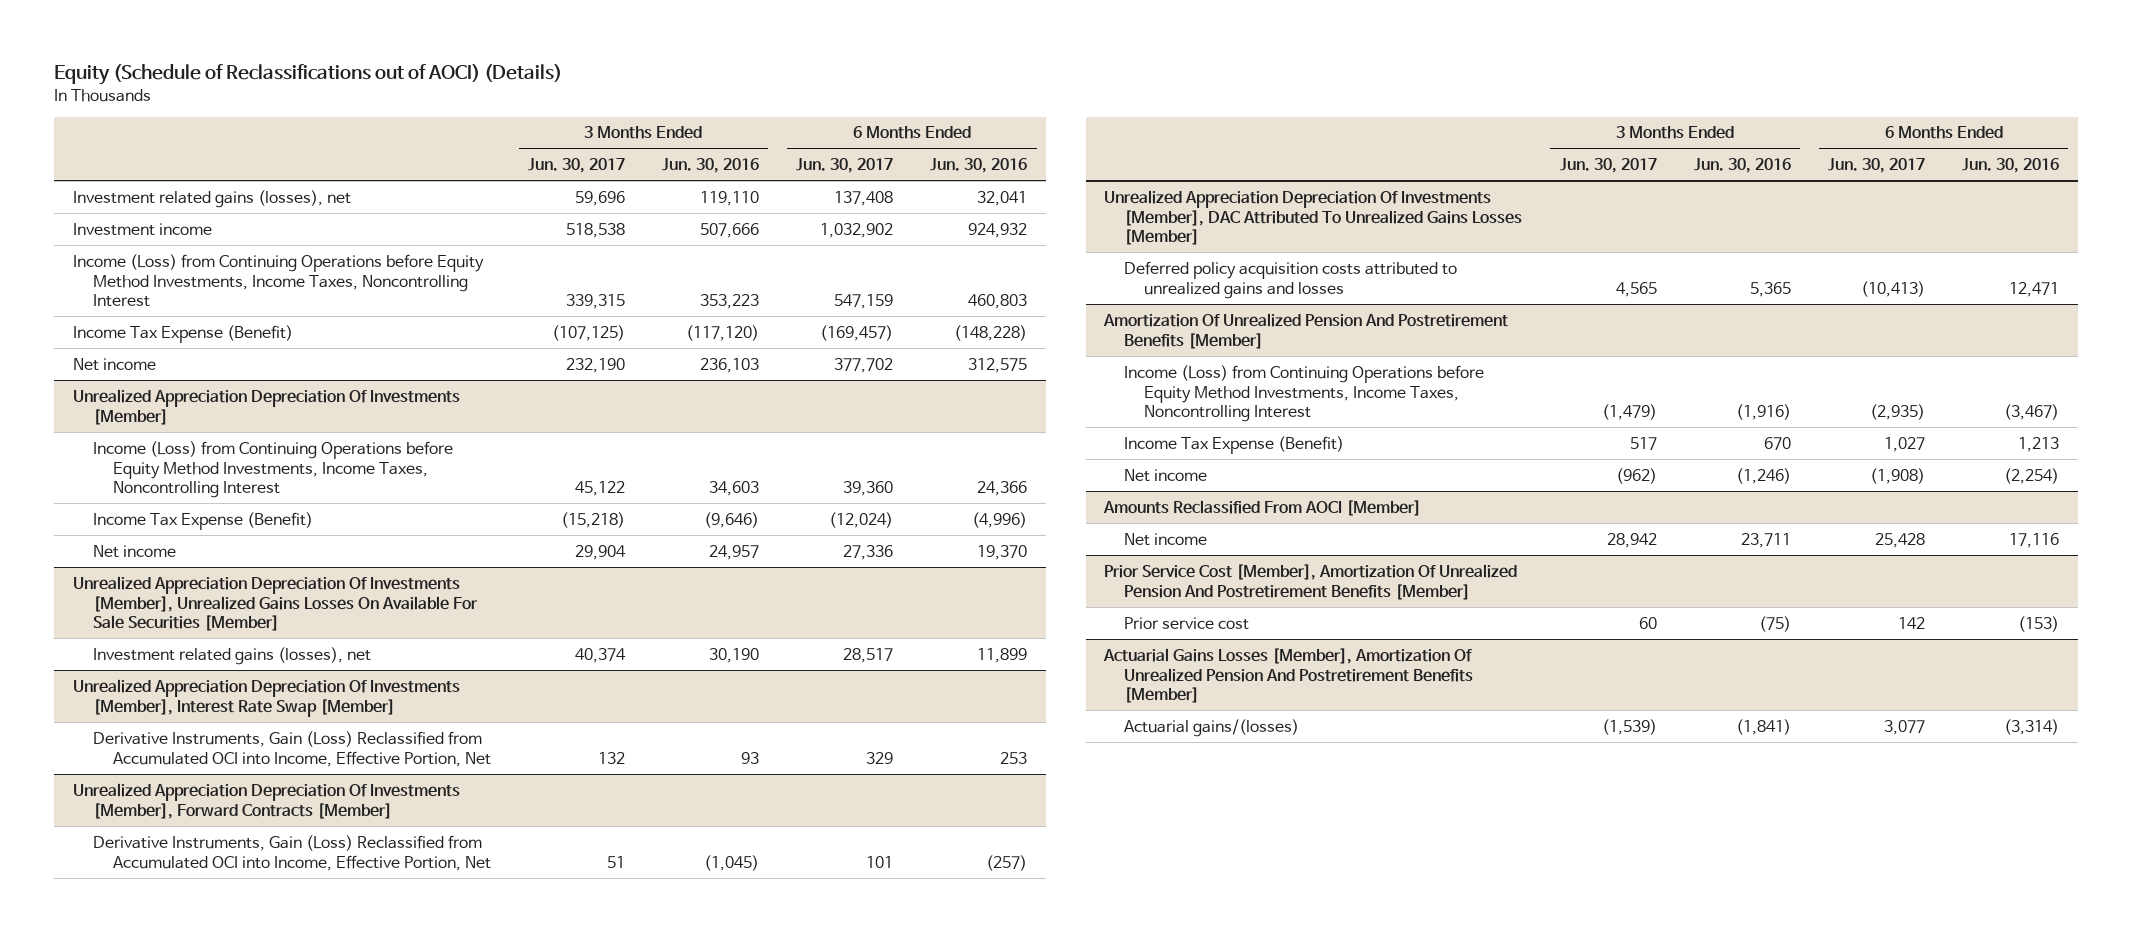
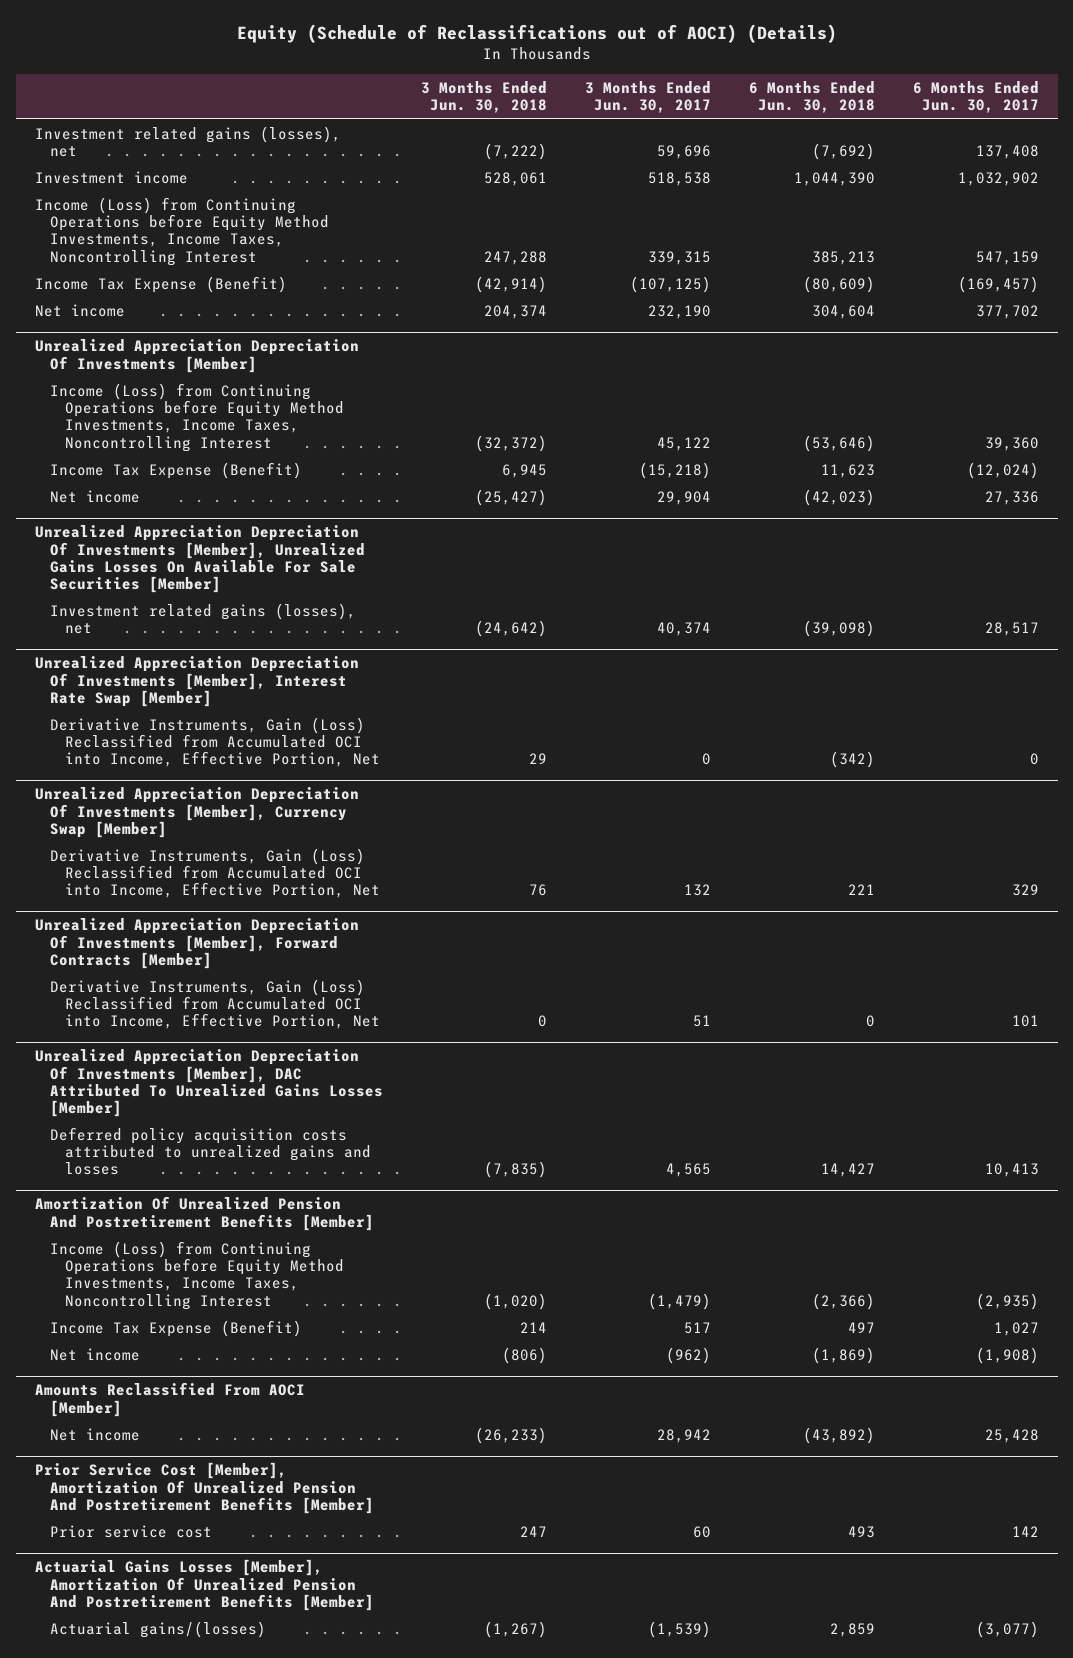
[661,157,759,173] Jun. 30, 2016 -> none
[930,157,1028,173] Jun. 30, 2016 -> none
none -> [420,81,547,114] 3 Months Ended Jun. 30, 2018
none -> [748,81,875,114] 6 Months Ended Jun. 30, 2018
none -> [49,716,380,768] Derivative Instruments, Gain (Loss) Reclassified from Accumulated OCI into Income, Effective Portion, Net
none -> [34,787,359,838] Unrealized Appreciation Depreciation Of Investments [Member], Currency Swap [Member]
[1860,280,1925,297] (10,413) -> [984,1163,1039,1178] 10,413
[1883,719,1925,735] 3,077 -> [975,1620,1039,1638] (3,077)

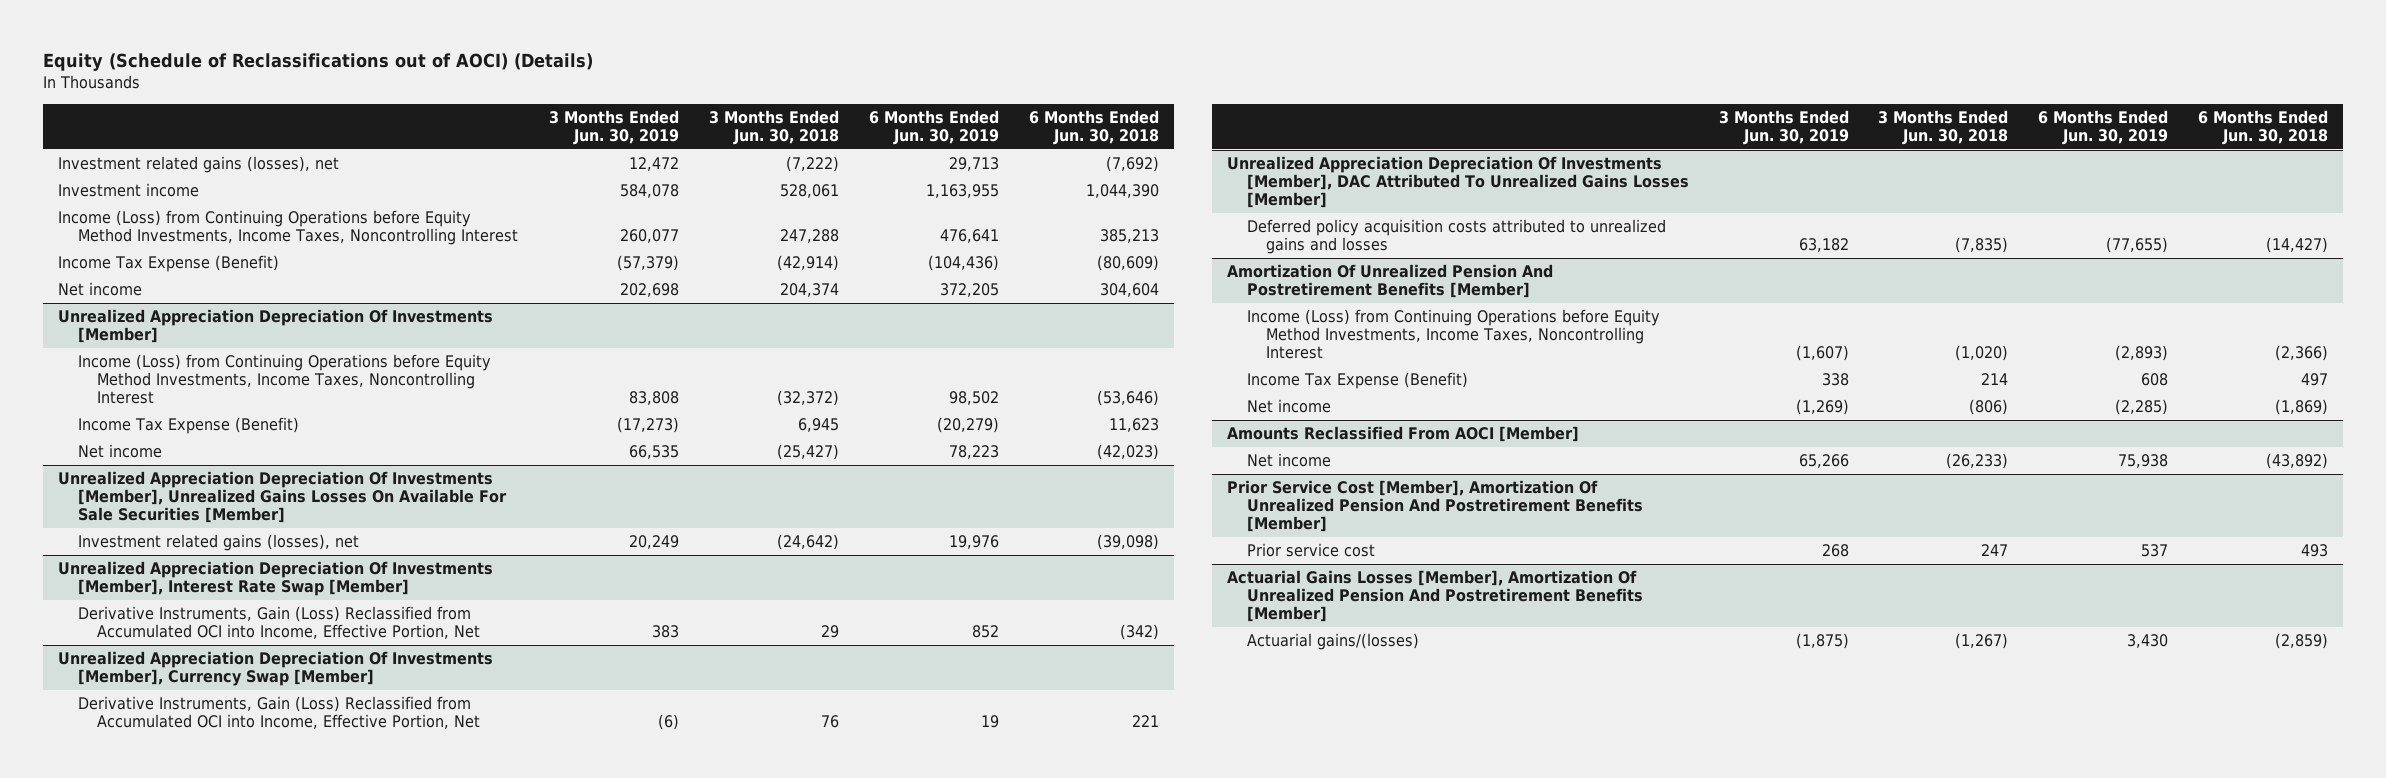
[584,81,711,114] 3 Months Ended Jun. 30, 2017 -> none
[912,81,1039,114] 6 Months Ended Jun. 30, 2017 -> none
none -> [549,109,680,145] 3 Months Ended Jun. 30, 2019
none -> [868,109,999,145] 6 Months Ended Jun. 30, 2019
[34,918,359,969] Unrealized Appreciation Depreciation Of Investments [Member], Forward Contracts [Member] -> none
[49,978,380,1030] Derivative Instruments, Gain (Loss) Reclassified from Accumulated OCI into Income, Effective Portion, Net -> none
[820,1163,875,1178] 14,427 -> [2265,237,2328,254] (14,427)
[829,1622,875,1637] 2,859 -> [2274,633,2328,650] (2,859)

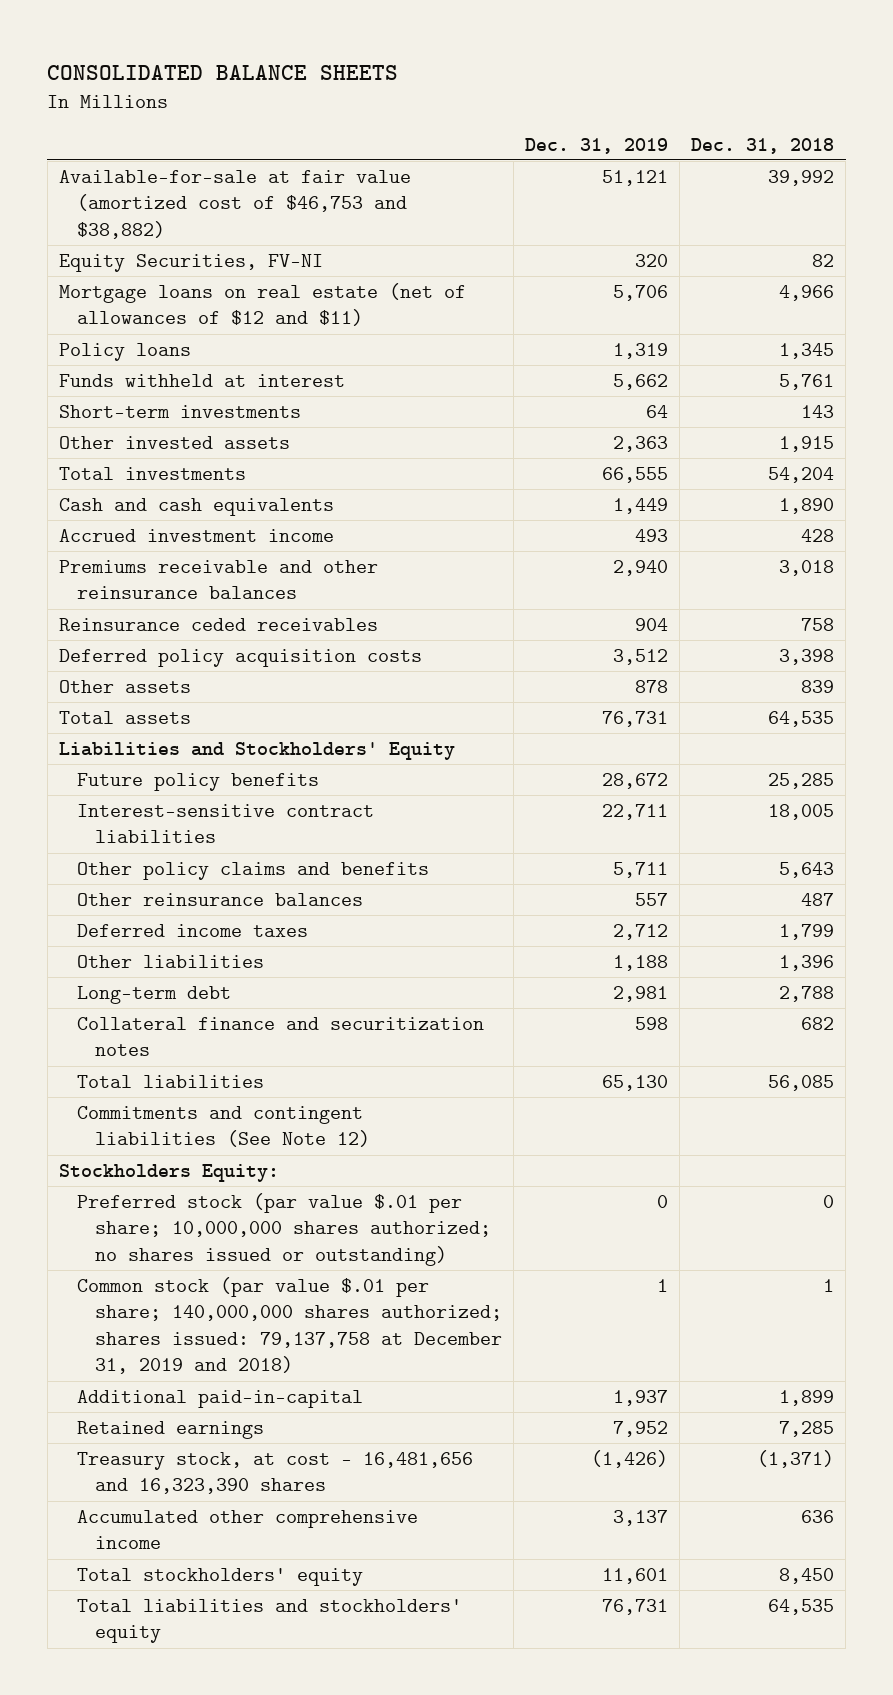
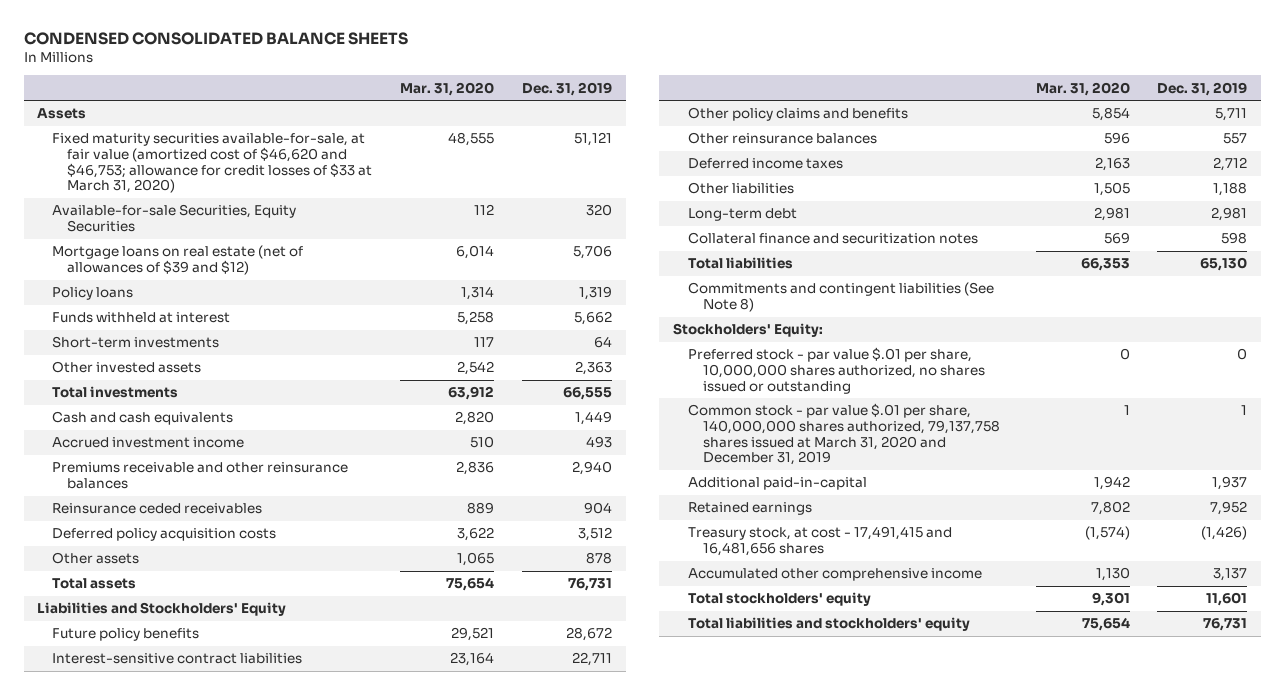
[47,64,399,80] CONSOLIDATED BALANCE SHEETS -> [23,32,408,46] CONDENSED CONSOLIDATED BALANCE SHEETS
[691,137,835,154] Dec. 31, 2018 -> none
none -> [400,81,495,96] Mar. 31, 2020
[58,254,323,273] Equity Securities, FV-NI -> none
none -> [37,108,87,120] Assets
[58,170,411,239] Available-for-sale at fair value (amortized cost of $46,753 and $38,882) -> [52,133,373,194] Fixed maturity securities available-for-sale, at fair value (amortized cost of $46,620 and $46,753; allowance for credit losses of $33 at March 31, 2020)
none -> [52,204,297,232] Available-for-sale Securities, Equity Securities
[58,283,466,327] Mortgage loans on real estate (net of allowances of $12 and $11) -> [52,245,304,275] Mortgage loans on real estate (net of allowances of $39 and $12)
[77,1106,371,1148] Commitments and contingent liabilities (See Note 12) -> [687,282,994,312] Commitments and contingent liabilities (See Note 8)
[58,1164,279,1183] Stockholders Equity: -> [673,323,824,338] Stockholders' Equity:
[77,1193,492,1266] Preferred stock (par value $.01 per share; 10,000,000 shares authorized; no shares issued or outstanding) -> [687,347,985,394] Preferred stock - par value $.01 per share, 10,000,000 shares authorized, no shares issued or outstanding
[77,1277,503,1375] Common stock (par value $.01 per share; 140,000,000 shares authorized; shares issued: 79,137,758 at December 31, 2019 and 2018) -> [687,403,1000,466] Common stock - par value $.01 per share, 140,000,000 shares authorized, 79,137,758 shares issued at March 31, 2020 and December 31, 2019
[77,1452,474,1495] Treasury stock, at cost - 16,481,656 and 16,323,390 shares -> [687,526,952,556] Treasury stock, at cost - 17,491,415 and 16,481,656 shares

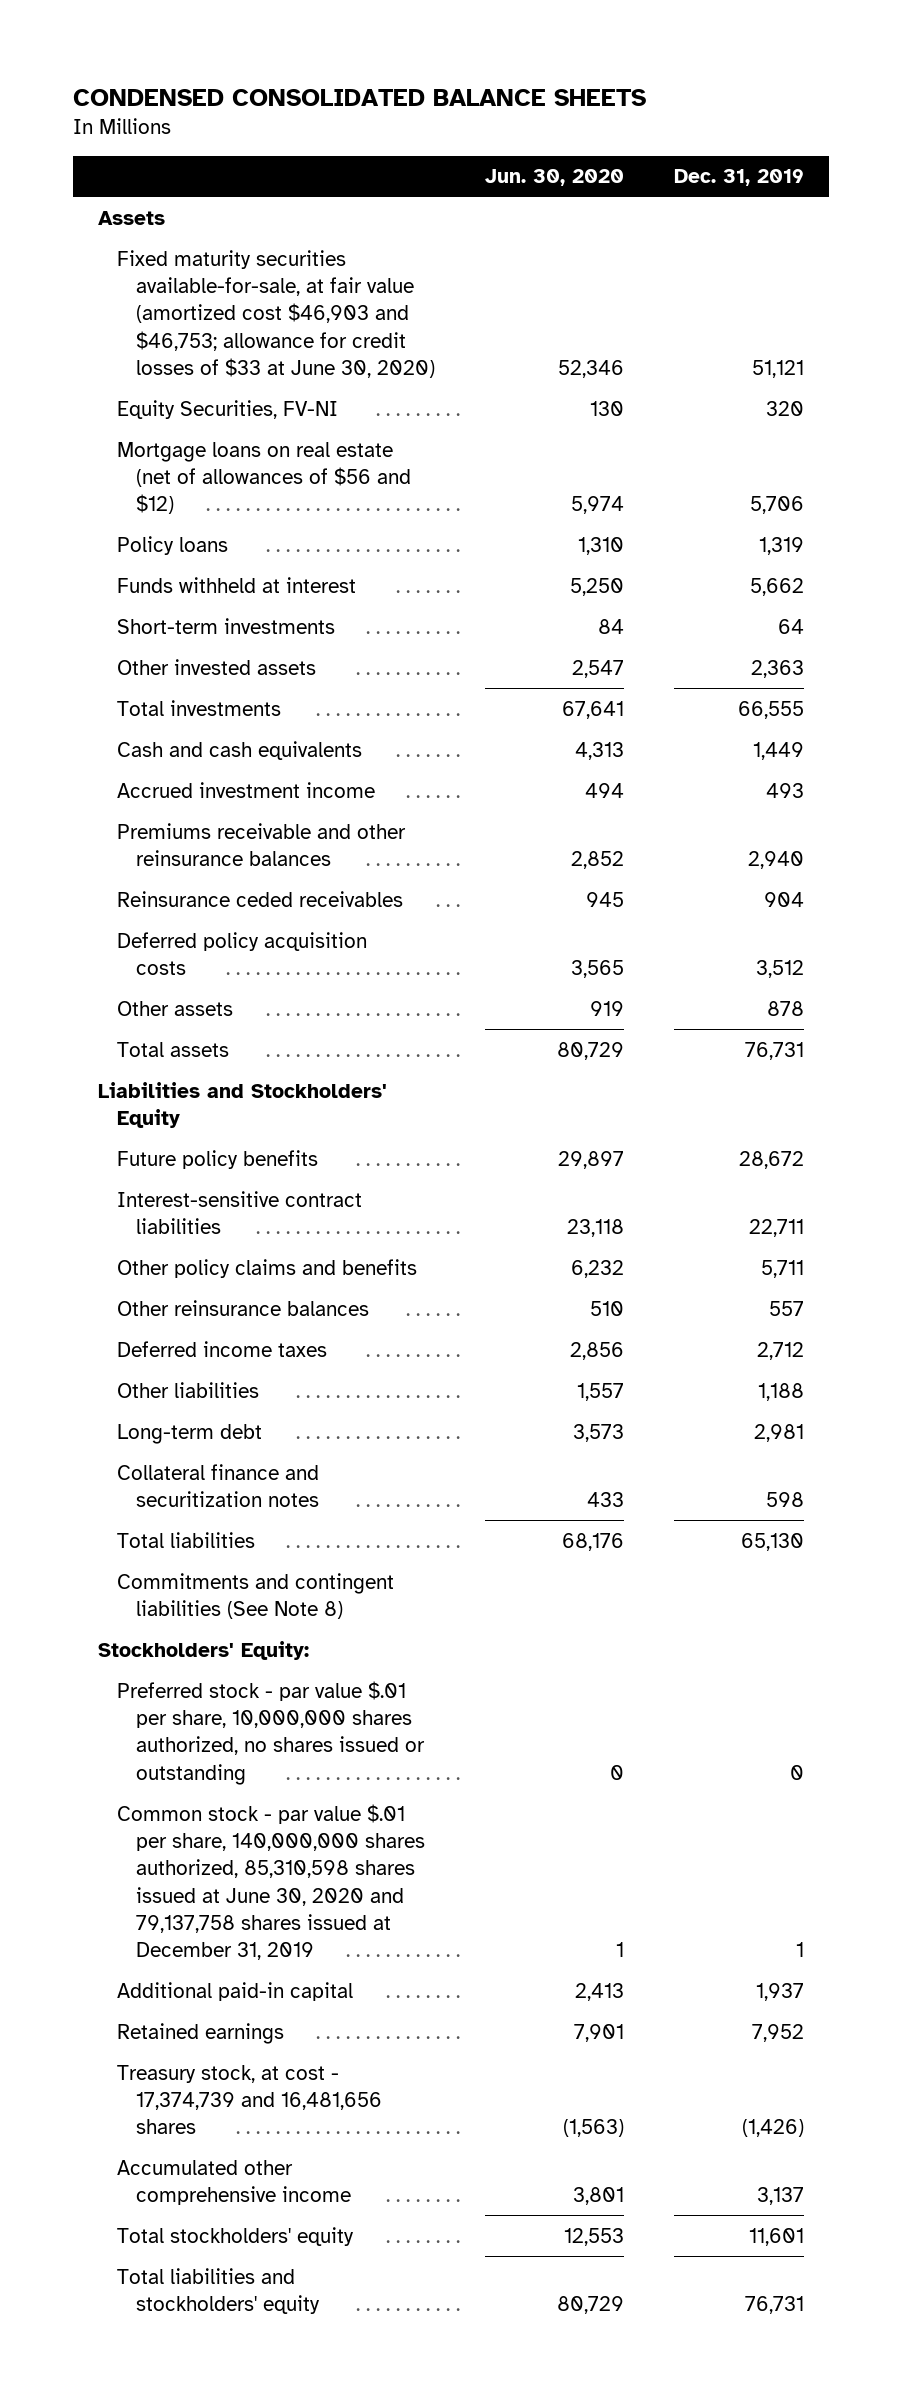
[400,81,495,96] Mar. 31, 2020 -> none
none -> [484,169,624,187] Jun. 30, 2020
[52,204,297,232] Available-for-sale Securities, Equity Securities -> none
[52,133,373,194] Fixed maturity securities available-for-sale, at fair value (amortized cost of $46,620 and $46,753; allowance for credit losses of $33 at March 31, 2020) -> [116,249,435,378] Fixed maturity securities available-for-sale, at fair value (amortized cost $46,903 and $46,753; allowance for credit losses of $33 at June 30, 2020)
none -> [116,399,338,419] Equity Securities, FV-NI
[52,245,304,275] Mortgage loans on real estate (net of allowances of $39 and $12) -> [116,441,411,515] Mortgage loans on real estate (net of allowances of $56 and $12)
[687,403,1000,466] Common stock - par value $.01 per share, 140,000,000 shares authorized, 79,137,758 shares issued at March 31, 2020 and December 31, 2019 -> [116,1803,425,1961] Common stock - par value $.01 per share, 140,000,000 shares authorized, 85,310,598 shares issued at June 30, 2020 and 79,137,758 shares issued at December 31, 2019
[687,477,867,491] Additional paid-in-capital -> [116,1981,353,2001] Additional paid-in capital
[687,526,952,556] Treasury stock, at cost - 17,491,415 and 16,481,656 shares -> [116,2064,382,2135] Treasury stock, at cost - 17,374,739 and 16,481,656 shares

